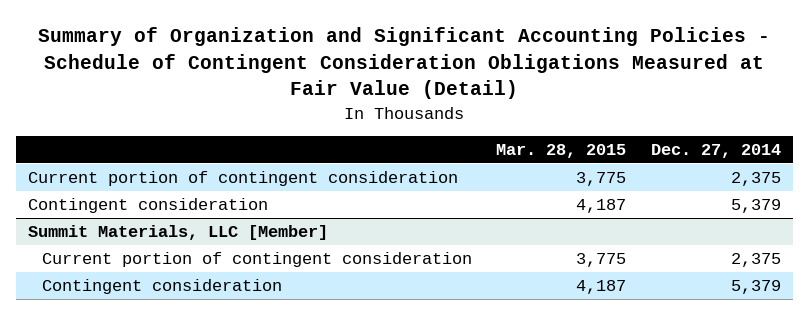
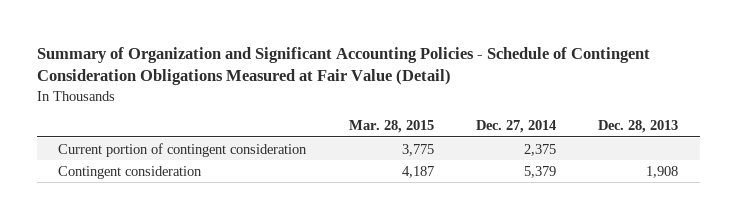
none -> [598,120,679,134] Dec. 28, 2013
[28,225,329,241] Summit Materials, LLC [Member] -> none
[41,252,472,268] Current portion of contingent consideration -> none
[41,279,282,295] Contingent consideration -> none

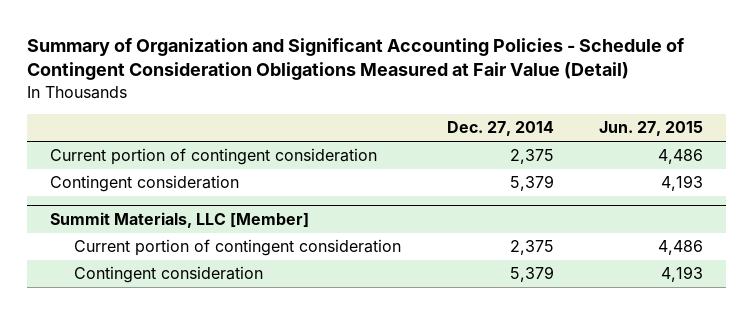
[348,120,434,134] Mar. 28, 2015 -> none
[598,120,679,134] Dec. 28, 2013 -> none
none -> [599,121,704,137] Jun. 27, 2015
none -> [50,211,310,228] Summit Materials, LLC [Member]
none -> [74,239,402,257] Current portion of contingent consideration
none -> [74,266,264,284] Contingent consideration

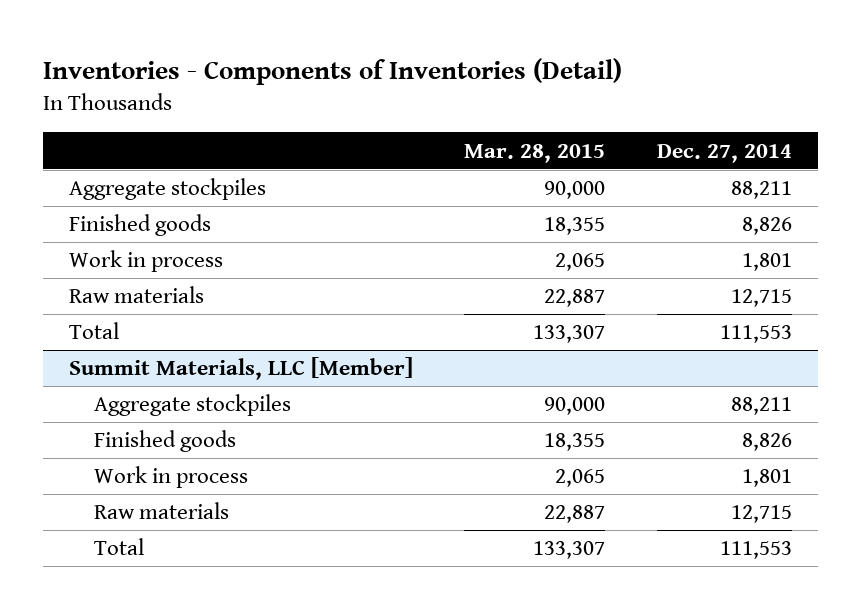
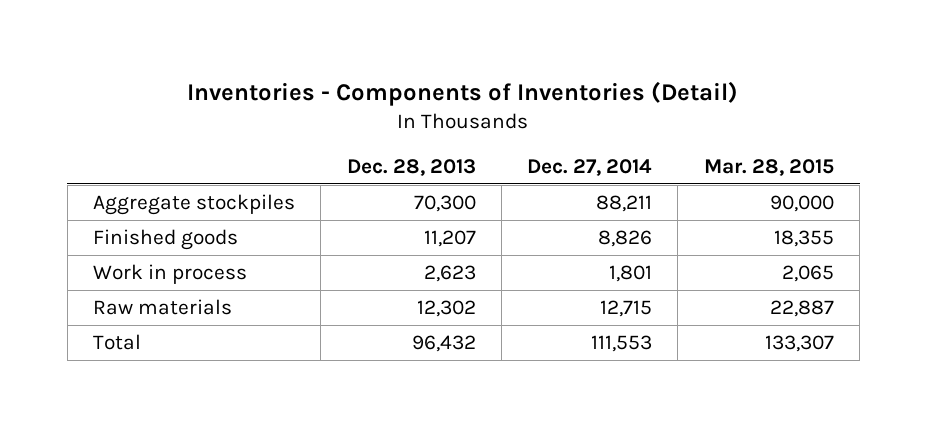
none -> [346,158,476,176] Dec. 28, 2013
[68,357,413,381] Summit Materials, LLC [Member] -> none
[94,394,292,417] Aggregate stockpiles -> none
[94,430,237,453] Finished goods -> none
[94,466,249,489] Work in process -> none
[94,502,230,520] Raw materials -> none
[94,538,145,556] Total -> none

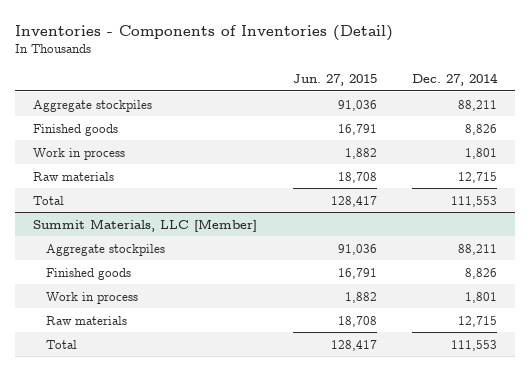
[346,158,476,176] Dec. 28, 2013 -> none
[703,158,834,176] Mar. 28, 2015 -> none
none -> [292,74,377,87] Jun. 27, 2015
none -> [33,218,258,232] Summit Materials, LLC [Member]
none -> [46,243,166,256] Aggregate stockpiles
none -> [46,267,132,280] Finished goods
none -> [46,291,139,304] Work in process
none -> [46,315,128,325] Raw materials
none -> [46,339,78,349] Total

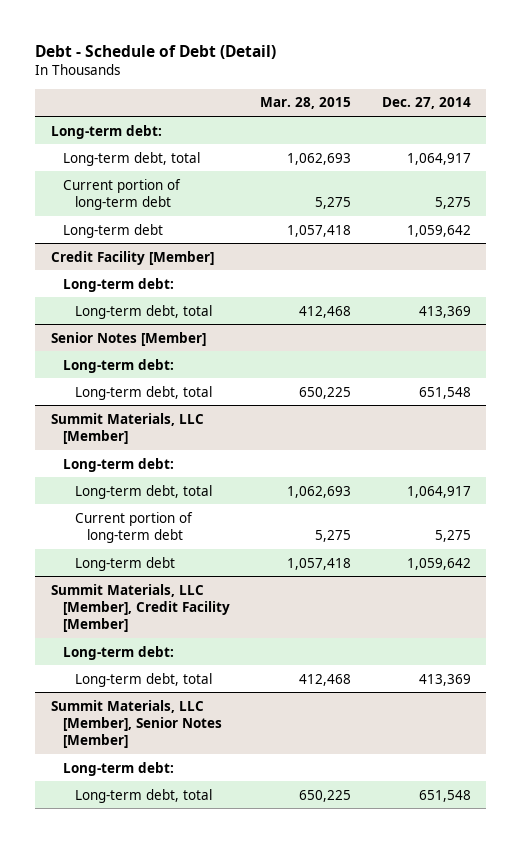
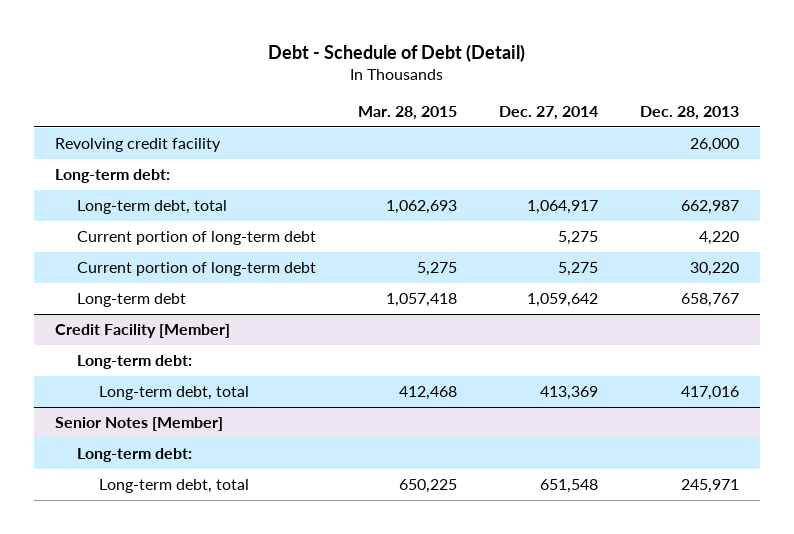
none -> [639,105,739,120] Dec. 28, 2013
none -> [55,138,222,153] Revolving credit facility
none -> [77,231,317,246] Current portion of long-term debt
[50,412,204,444] Summit Materials, LLC [Member] -> none
[62,457,174,472] Long-term debt: -> none
[75,484,213,499] Long-term debt, total -> none
[75,511,194,543] Current portion of long-term debt -> none
[75,556,176,571] Long-term debt -> none
[50,583,230,633] Summit Materials, LLC [Member], Credit Facility [Member] -> none
[62,645,174,660] Long-term debt: -> none
[75,672,213,687] Long-term debt, total -> none
[50,699,222,749] Summit Materials, LLC [Member], Senior Notes [Member] -> none
[62,761,174,776] Long-term debt: -> none
[75,788,213,803] Long-term debt, total -> none

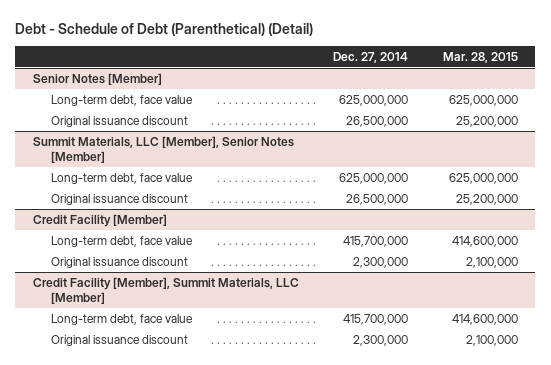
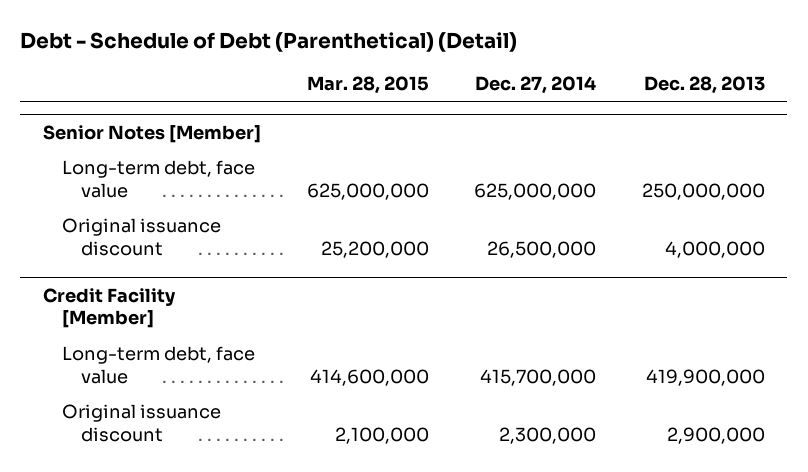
none -> [643,76,765,95] Dec. 28, 2013
[32,135,294,164] Summit Materials, LLC [Member], Senior Notes [Member] -> none
[51,172,194,184] Long-term debt, face value -> none
[51,193,189,205] Original issuance discount -> none
[32,276,299,305] Credit Facility [Member], Summit Materials, LLC [Member] -> none
[51,313,194,325] Long-term debt, face value -> none
[51,334,189,346] Original issuance discount -> none

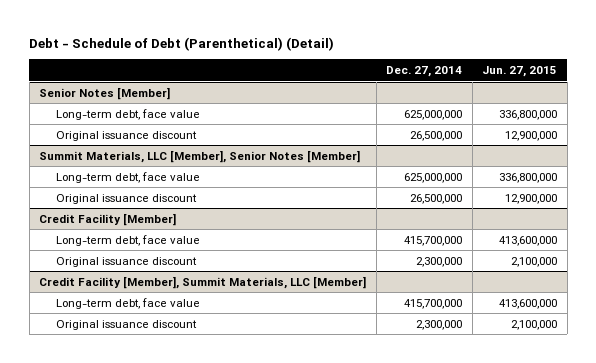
[306,76,429,95] Mar. 28, 2015 -> none
[643,76,765,95] Dec. 28, 2013 -> none
none -> [482,66,558,78] Jun. 27, 2015
none -> [39,149,361,163] Summit Materials, LLC [Member], Senior Notes [Member]
none -> [56,171,201,183] Long-term debt, face value
none -> [56,193,198,204] Original issuance discount
none -> [39,275,367,289] Credit Facility [Member], Summit Materials, LLC [Member]
none -> [56,297,201,309] Long-term debt, face value
none -> [56,319,198,330] Original issuance discount

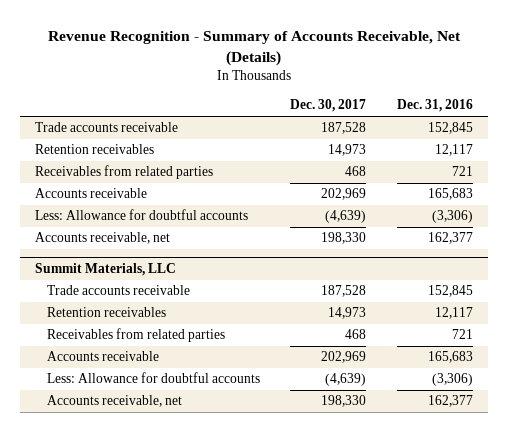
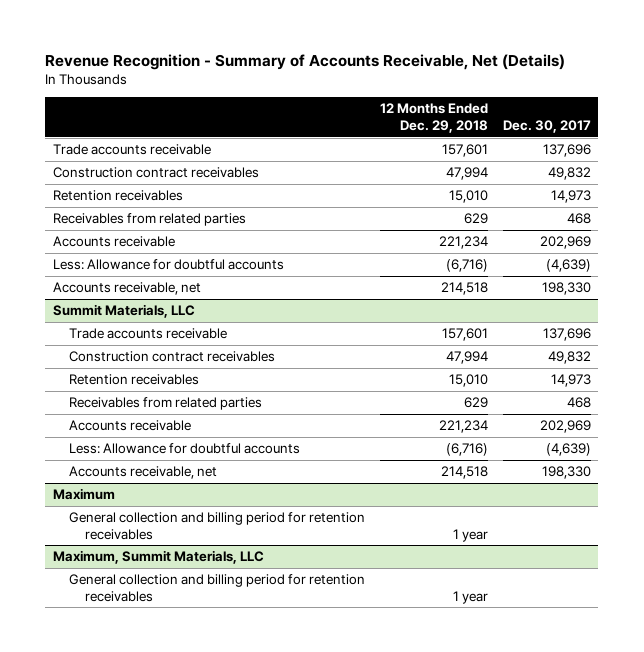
[396,99,473,113] Dec. 31, 2016 -> none
none -> [379,103,488,134] 12 Months Ended Dec. 29, 2018
[321,122,367,135] 187,528 -> [542,143,591,157] 137,696
none -> [52,166,259,178] Construction contract receivables
[321,285,367,298] 187,528 -> [542,327,591,341] 137,696
none -> [69,350,276,362] Construction contract receivables
none -> [52,487,115,500] Maximum
none -> [69,511,366,540] General collection and billing period for retention receivables
none -> [52,549,264,564] Maximum, Summit Materials, LLC
none -> [69,573,366,602] General collection and billing period for retention receivables

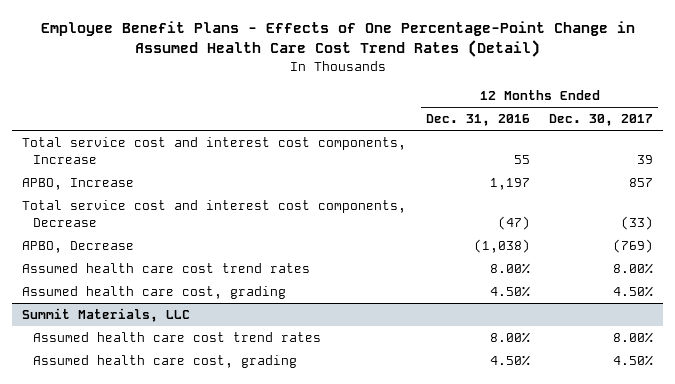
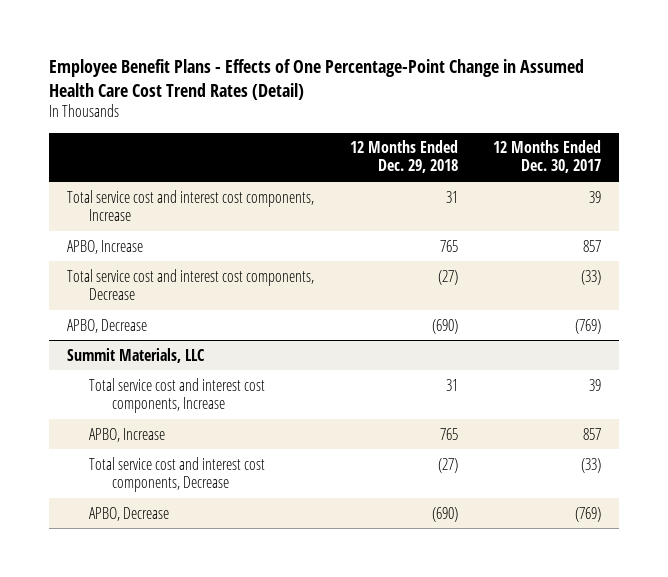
[425,114,530,127] Dec. 31, 2016 -> none
none -> [349,140,458,174] 12 Months Ended Dec. 29, 2018
[21,263,310,274] Assumed health care cost trend rates -> none
[21,286,286,300] Assumed health care cost, grading -> none
[33,332,322,343] Assumed health care cost trend rates -> none
[33,355,298,369] Assumed health care cost, grading -> none
none -> [89,377,266,413] Total service cost and interest cost components, Increase
none -> [89,427,166,442] APBO, Increase
none -> [89,456,266,492] Total service cost and interest cost components, Decrease
none -> [89,506,170,521] APBO, Decrease

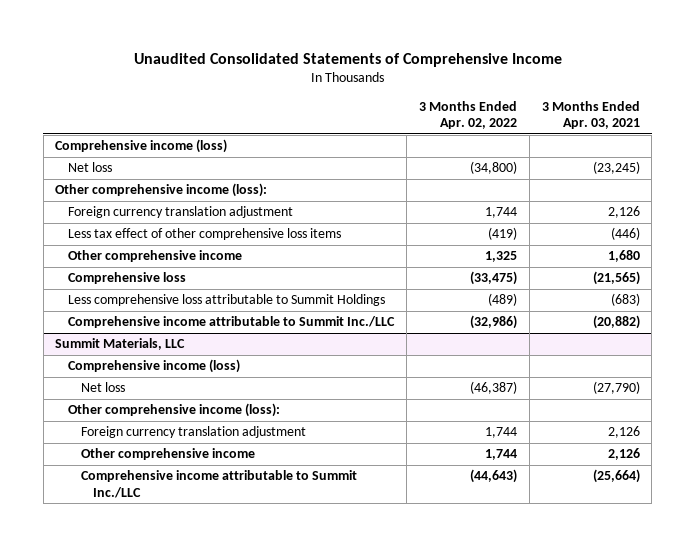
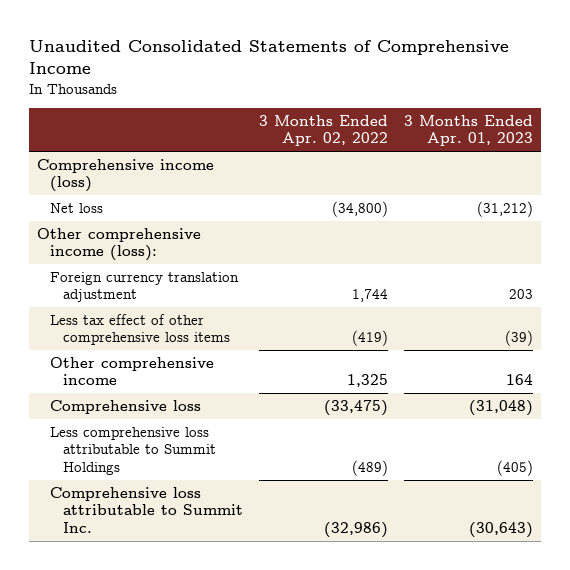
[541,100,640,130] 3 Months Ended Apr. 03, 2021 -> none
none -> [403,114,533,147] 3 Months Ended Apr. 01, 2023
[55,338,186,351] Summit Materials, LLC -> none
[68,359,241,374] Comprehensive income (loss) -> none
[80,382,125,393] Net loss -> none
[68,403,281,418] Other comprehensive income (loss): -> none
[80,426,306,439] Foreign currency translation adjustment -> none
[80,448,255,461] Other comprehensive income -> none
[80,470,357,498] Comprehensive income attributable to Summit Inc./LLC -> none
[68,316,396,329] Comprehensive income attributable to Summit Inc./LLC -> [49,486,243,533] Comprehensive loss attributable to Summit Inc.

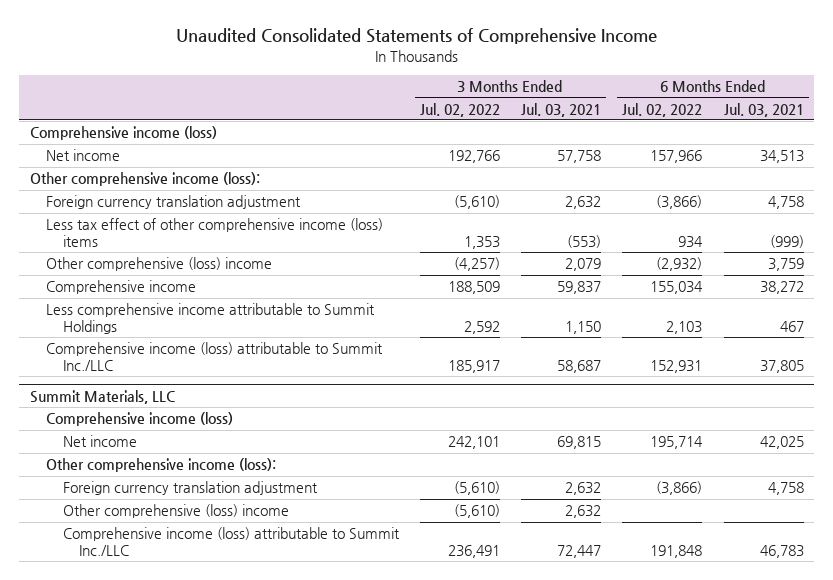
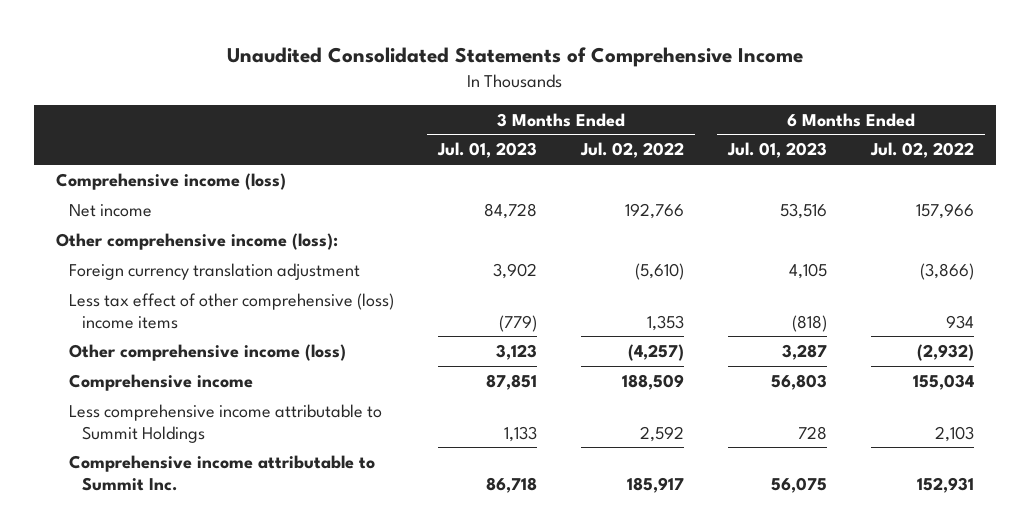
[521,102,602,117] Jul. 03, 2021 -> none
[723,102,804,117] Jul. 03, 2021 -> none
none -> [436,142,537,159] Jul. 01, 2023
none -> [726,142,827,159] Jul. 01, 2023
[46,218,384,248] Less tax effect of other comprehensive income (loss) items -> [69,292,395,329] Less tax effect of other comprehensive (loss) income items
[46,257,273,272] Other comprehensive (loss) income -> [69,343,347,361] Other comprehensive income (loss)
[29,389,175,404] Summit Materials, LLC -> none
[46,412,234,427] Comprehensive income (loss) -> none
[62,435,137,448] Net income -> none
[46,458,277,473] Other comprehensive income (loss): -> none
[62,481,318,496] Foreign currency translation adjustment -> none
[62,504,289,519] Other comprehensive (loss) income -> none
[62,527,400,557] Comprehensive income (loss) attributable to Summit Inc./LLC -> none
[46,342,384,372] Comprehensive income (loss) attributable to Summit Inc./LLC -> [69,454,376,491] Comprehensive income attributable to Summit Inc.

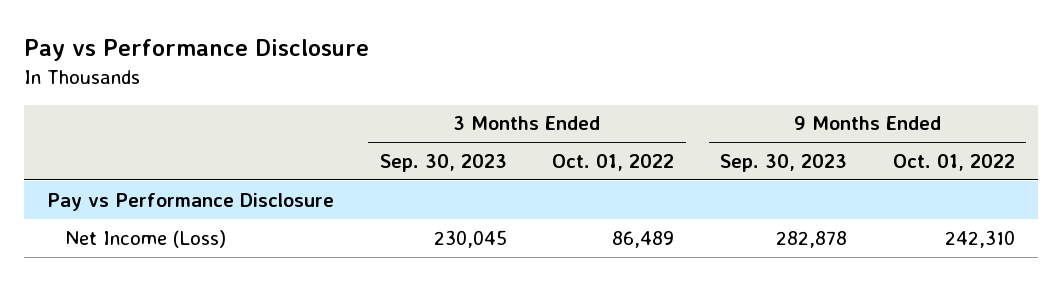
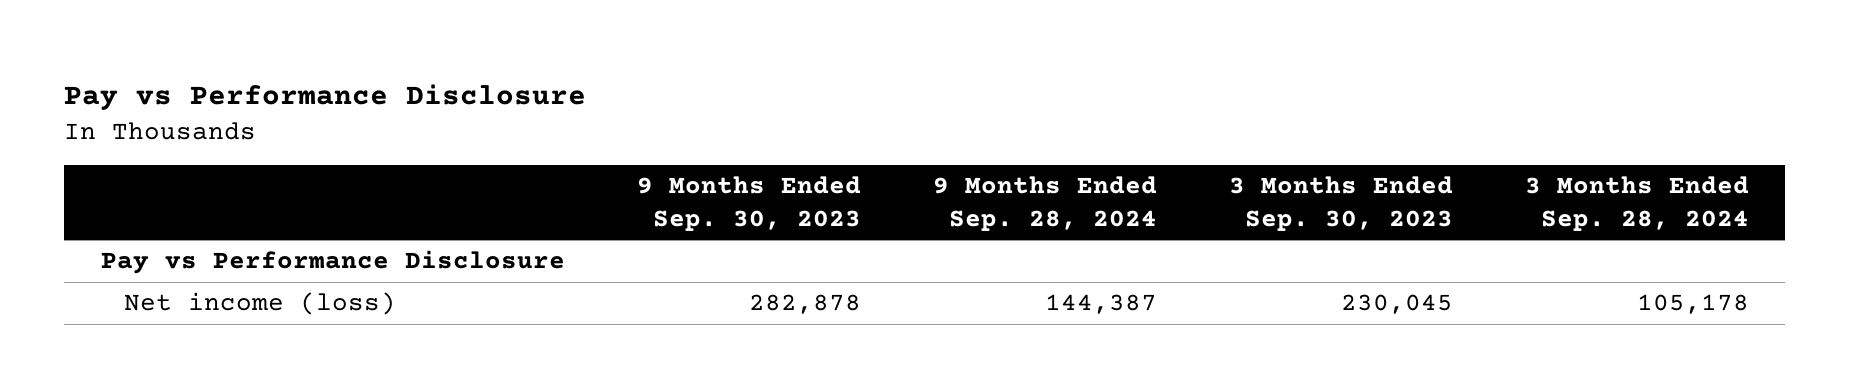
[552,154,675,172] Oct. 01, 2022 -> none
[892,154,1015,172] Oct. 01, 2022 -> none
none -> [932,176,1157,231] 9 Months Ended Sep. 28, 2024
none -> [1525,176,1750,231] 3 Months Ended Sep. 28, 2024
[65,229,227,248] Net Income (Loss) -> [123,292,396,316] Net income (loss)

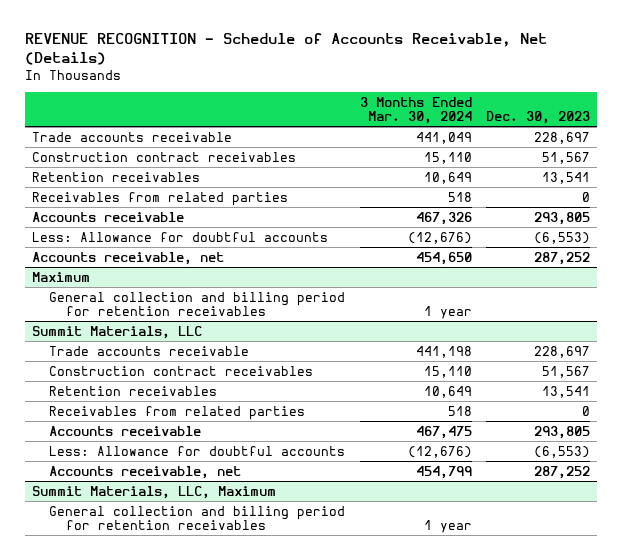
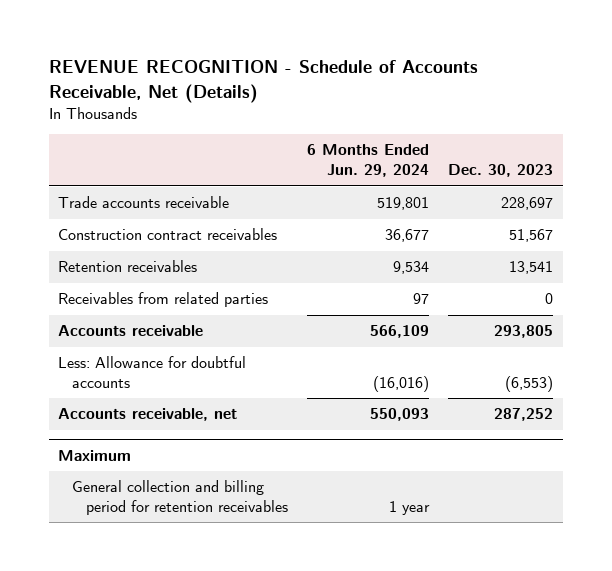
[359,96,472,125] 3 Months Ended Mar. 30, 2024 -> none
none -> [307,144,430,178] 6 Months Ended Jun. 29, 2024
[32,325,203,339] Summit Materials, LLC -> none
[49,345,250,356] Trade accounts receivable -> none
[49,365,314,376] Construction contract receivables -> none
[49,385,218,396] Retention receivables -> none
[49,405,306,420] Receivables from related parties -> none
[49,425,202,436] Accounts receivable -> none
[49,445,346,456] Less: Allowance for doubtful accounts -> none
[49,465,242,479] Accounts receivable, net -> none
[32,485,277,499] Summit Materials, LLC, Maximum -> none
[49,505,346,531] General collection and billing period for retention receivables -> none

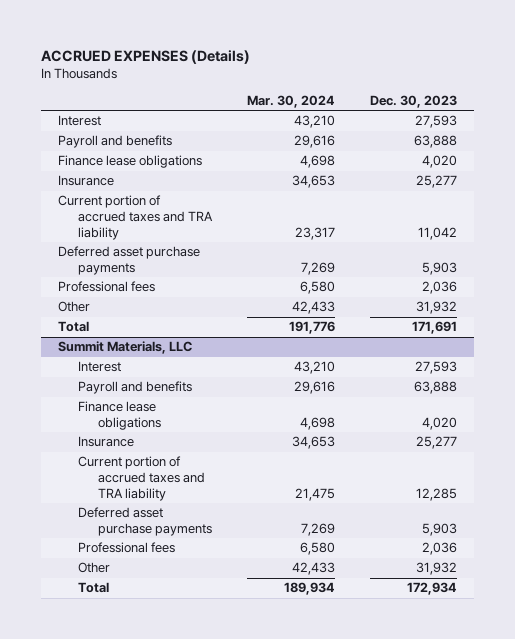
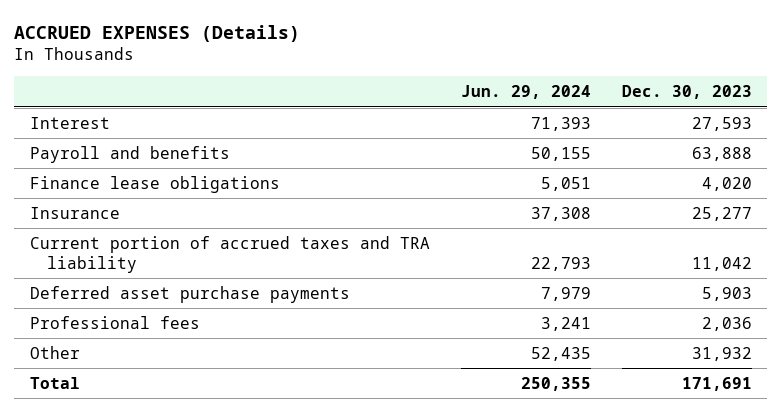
[247,95,336,109] Mar. 30, 2024 -> none
none -> [460,85,591,100] Jun. 29, 2024
[58,341,193,355] Summit Materials, LLC -> none
[78,361,122,373] Interest -> none
[78,381,193,395] Payroll and benefits -> none
[78,401,162,431] Finance lease obligations -> none
[78,436,135,448] Insurance -> none
[78,456,206,502] Current portion of accrued taxes and TRA liability -> none
[78,507,213,537] Deferred asset purchase payments -> none
[78,542,176,554] Professional fees -> none
[78,562,111,574] Other -> none
[78,582,110,594] Total -> none

